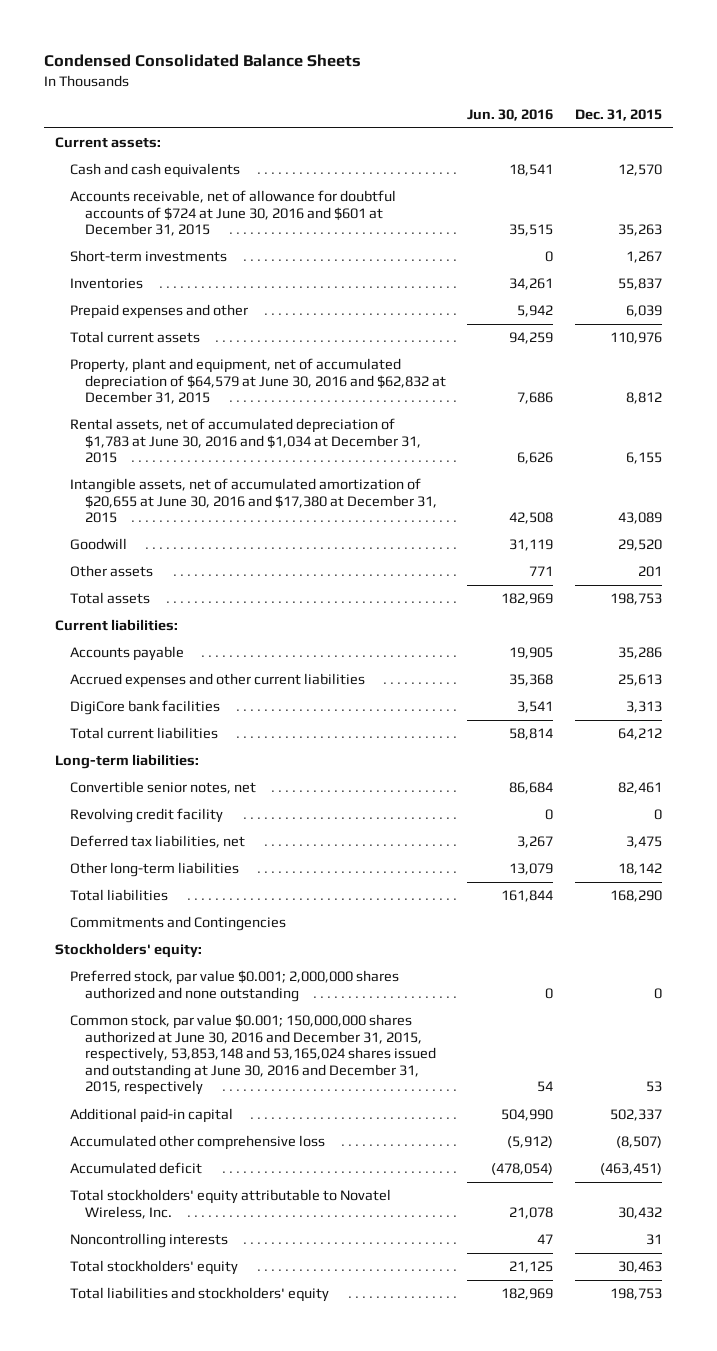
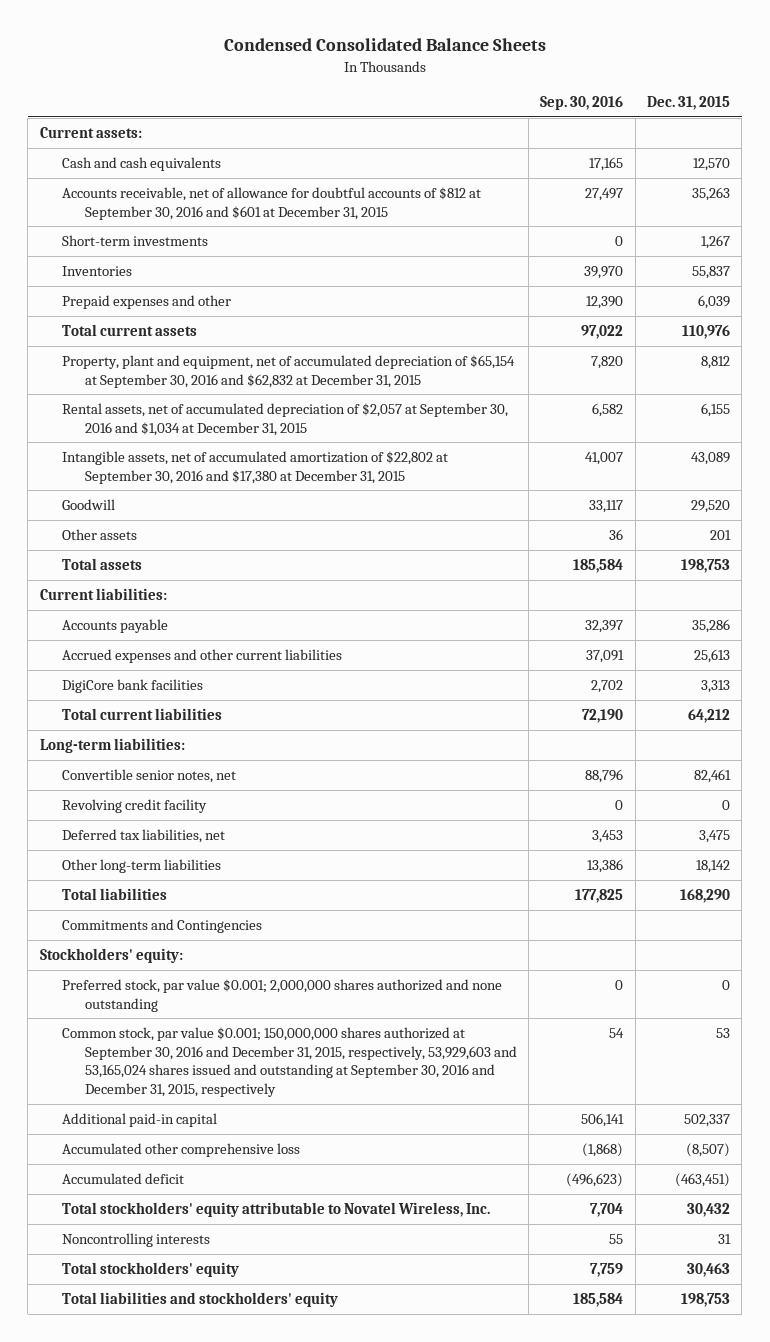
[467,108,554,121] Jun. 30, 2016 -> none
none -> [540,95,624,110] Sep. 30, 2016
[69,190,396,237] Accounts receivable, net of allowance for doubtful accounts of $724 at June 30, 2016 and $601 at December 31, 2015 -> [62,187,482,220] Accounts receivable, net of allowance for doubtful accounts of $812 at September 30, 2016 and $601 at December 31, 2015
[69,358,446,405] Property, plant and equipment, net of accumulated depreciation of $64,579 at June 30, 2016 and $62,832 at December 31, 2015 -> [62,355,516,388] Property, plant and equipment, net of accumulated depreciation of $65,154 at September 30, 2016 and $62,832 at December 31, 2015
[69,418,421,464] Rental assets, net of accumulated depreciation of $1,783 at June 30, 2016 and $1,034 at December 31, 2015 -> [62,403,509,436] Rental assets, net of accumulated depreciation of $2,057 at September 30, 2016 and $1,034 at December 31, 2015
[69,478,437,524] Intangible assets, net of accumulated amortization of $20,655 at June 30, 2016 and $17,380 at December 31, 2015 -> [62,451,449,484] Intangible assets, net of accumulated amortization of $22,802 at September 30, 2016 and $17,380 at December 31, 2015
[69,1014,436,1096] Common stock, par value $0.001; 150,000,000 shares authorized at June 30, 2016 and December 31, 2015, respectively, 53,853,148 and 53,165,024 shares issued and outstanding at June 30, 2016 and December 31, 2015, respectively -> [62,1027,517,1097] Common stock, par value $0.001; 150,000,000 shares authorized at September 30, 2016 and December 31, 2015, respectively, 53,929,603 and 53,165,024 shares issued and outstanding at September 30, 2016 and December 31, 2015, respectively

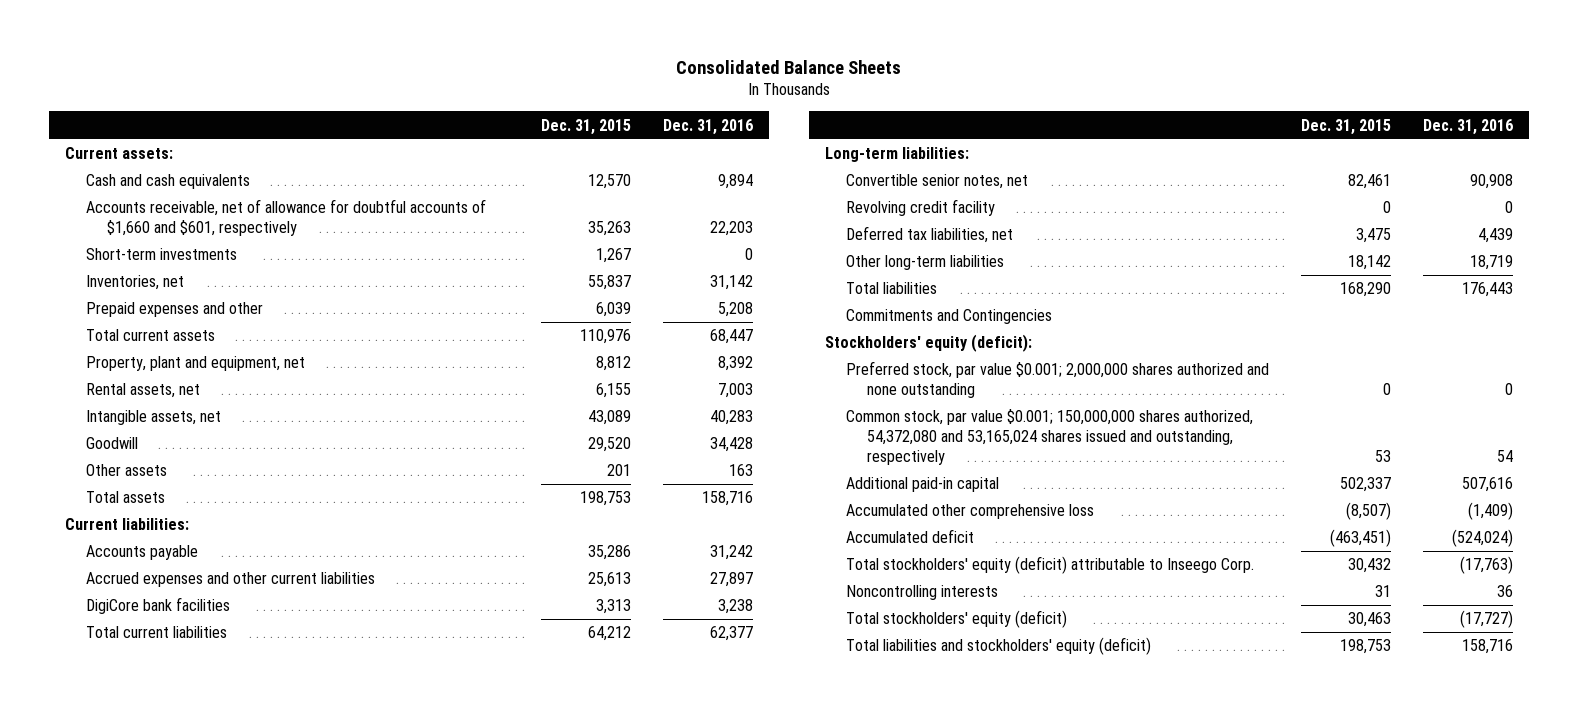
[223,38,546,52] Condensed Consolidated Balance Sheets -> [676,59,902,74] Consolidated Balance Sheets
[540,95,624,110] Sep. 30, 2016 -> none
none -> [663,118,754,135] Dec. 31, 2016
[62,187,482,220] Accounts receivable, net of allowance for doubtful accounts of $812 at September 30, 2016 and $601 at December 31, 2015 -> [86,199,487,237] Accounts receivable, net of allowance for doubtful accounts of $1,660 and $601, respectively
[62,266,133,277] Inventories -> [86,275,185,291] Inventories, net
[62,355,516,388] Property, plant and equipment, net of accumulated depreciation of $65,154 at September 30, 2016 and $62,832 at December 31, 2015 -> [86,356,306,372] Property, plant and equipment, net
[62,403,509,436] Rental assets, net of accumulated depreciation of $2,057 at September 30, 2016 and $1,034 at December 31, 2015 -> [86,383,201,399] Rental assets, net
[62,451,449,484] Intangible assets, net of accumulated amortization of $22,802 at September 30, 2016 and $17,380 at December 31, 2015 -> [86,410,222,426] Intangible assets, net
[39,948,183,964] Stockholders' equity: -> [825,334,1033,353] Stockholders' equity (deficit):
[62,1027,517,1097] Common stock, par value $0.001; 150,000,000 shares authorized at September 30, 2016 and December 31, 2015, respectively, 53,929,603 and 53,165,024 shares issued and outstanding at September 30, 2016 and December 31, 2015, respectively -> [846,409,1254,465] Common stock, par value $0.001; 150,000,000 shares authorized, 54,372,080 and 53,165,024 shares issued and outstanding, respectively
[62,1202,491,1218] Total stockholders' equity attributable to Novatel Wireless, Inc. -> [846,556,1255,575] Total stockholders' equity (deficit) attributable to Inseego Corp.
[62,1262,240,1278] Total stockholders' equity -> [846,610,1068,629] Total stockholders' equity (deficit)
[62,1292,339,1308] Total liabilities and stockholders' equity -> [846,637,1152,656] Total liabilities and stockholders' equity (deficit)

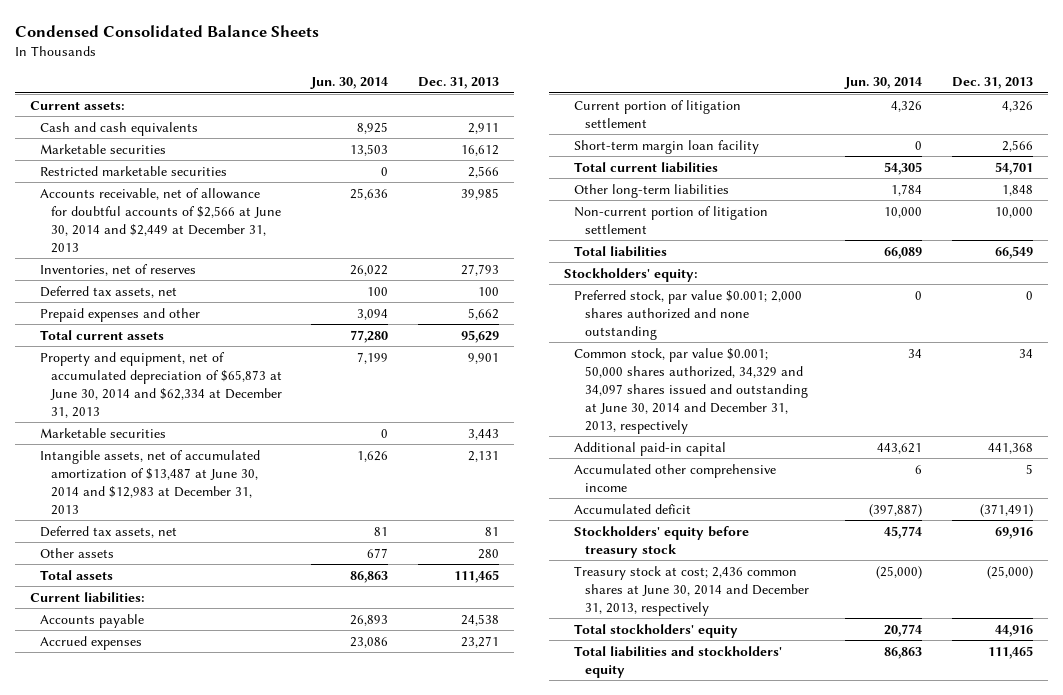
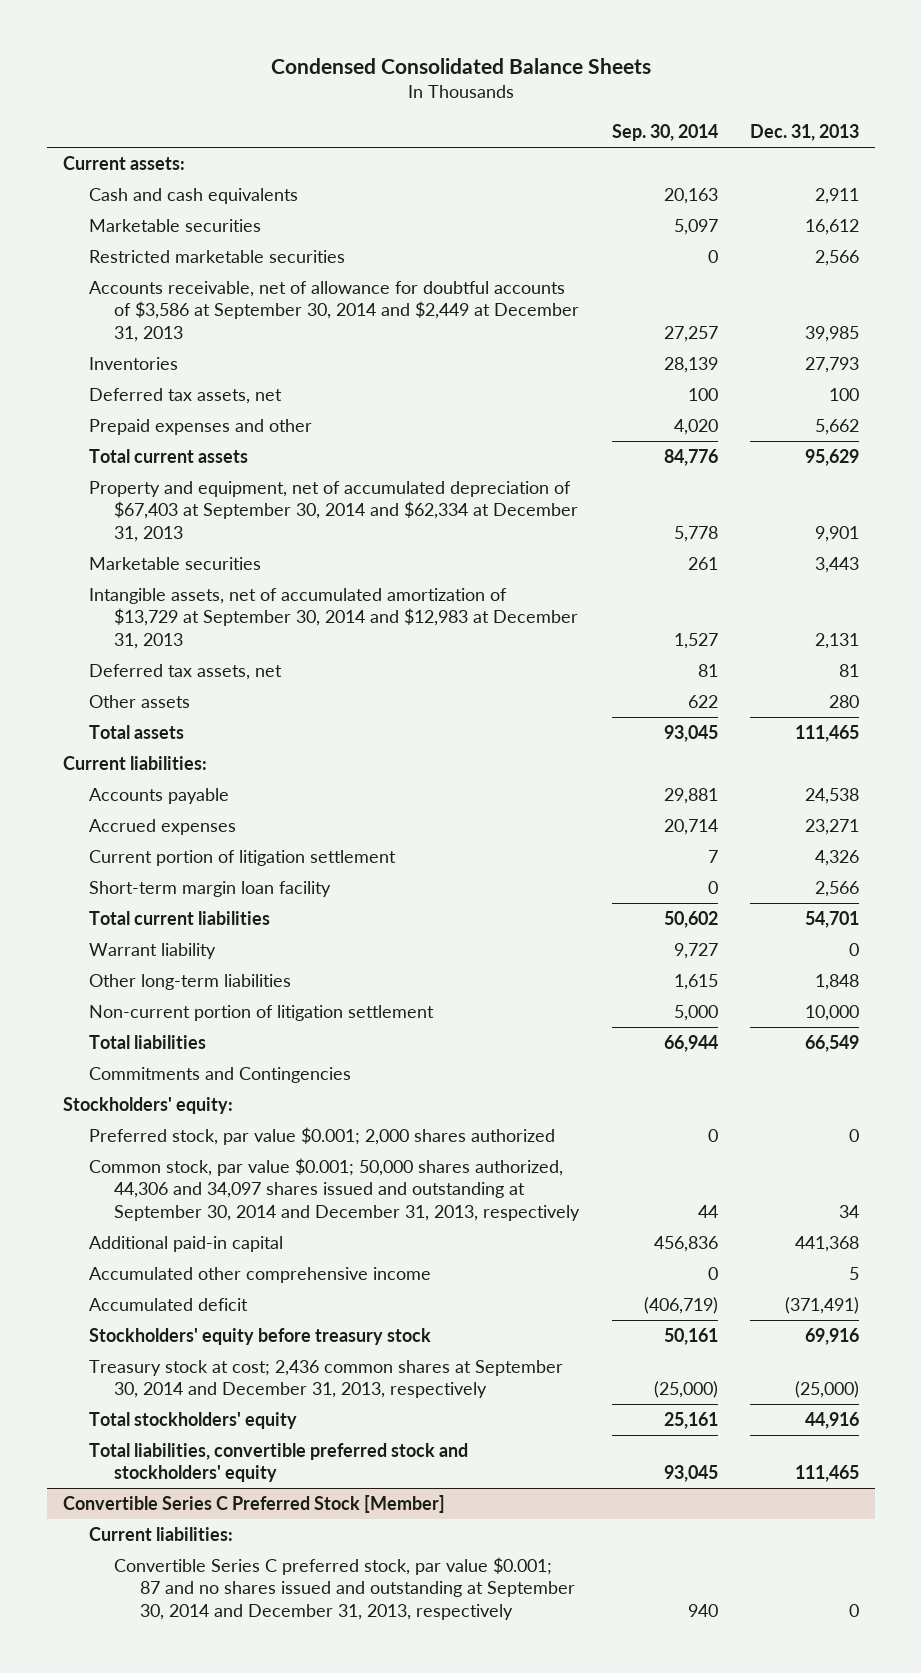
[310,77,389,90] Jun. 30, 2014 -> none
none -> [611,124,718,142] Sep. 30, 2014
[40,187,281,253] Accounts receivable, net of allowance for doubtful accounts of $2,566 at June 30, 2014 and $2,449 at December 31, 2013 -> [88,280,580,342] Accounts receivable, net of allowance for doubtful accounts of $3,586 at September 30, 2014 and $2,449 at December 31, 2013
[40,263,197,276] Inventories, net of reserves -> [88,356,178,370] Inventories
[40,351,282,418] Property and equipment, net of accumulated depreciation of $65,873 at June 30, 2014 and $62,334 at December 31, 2013 -> [88,480,579,542] Property and equipment, net of accumulated depreciation of $67,403 at September 30, 2014 and $62,334 at December 31, 2013
[40,449,261,515] Intangible assets, net of accumulated amortization of $13,487 at June 30, 2014 and $12,983 at December 31, 2013 -> [88,587,579,649] Intangible assets, net of accumulated amortization of $13,729 at September 30, 2014 and $12,983 at December 31, 2013
none -> [88,942,216,959] Warrant liability
none -> [88,1066,351,1083] Commitments and Contingencies
[574,289,803,340] Preferred stock, par value $0.001; 2,000 shares authorized and none outstanding -> [88,1126,555,1145] Preferred stock, par value $0.001; 2,000 shares authorized
[574,347,808,434] Common stock, par value $0.001; 50,000 shares authorized, 34,329 and 34,097 shares issued and outstanding at June 30, 2014 and December 31, 2013, respectively -> [88,1157,581,1221] Common stock, par value $0.001; 50,000 shares authorized, 44,306 and 34,097 shares issued and outstanding at September 30, 2014 and December 31, 2013, respectively
[574,565,809,616] Treasury stock at cost; 2,436 common shares at June 30, 2014 and December 31, 2013, respectively -> [88,1359,563,1399] Treasury stock at cost; 2,436 common shares at September 30, 2014 and December 31, 2013, respectively
[574,645,783,678] Total liabilities and stockholders' equity -> [88,1442,468,1483] Total liabilities, convertible preferred stock and stockholders' equity
none -> [62,1494,445,1513] Convertible Series C Preferred Stock [Member]
none -> [88,1526,233,1541] Current liabilities:
none -> [114,1556,576,1620] Convertible Series C preferred stock, par value $0.001; 87 and no shares issued and outstanding at September 30, 2014 and December 31, 2013, respectively

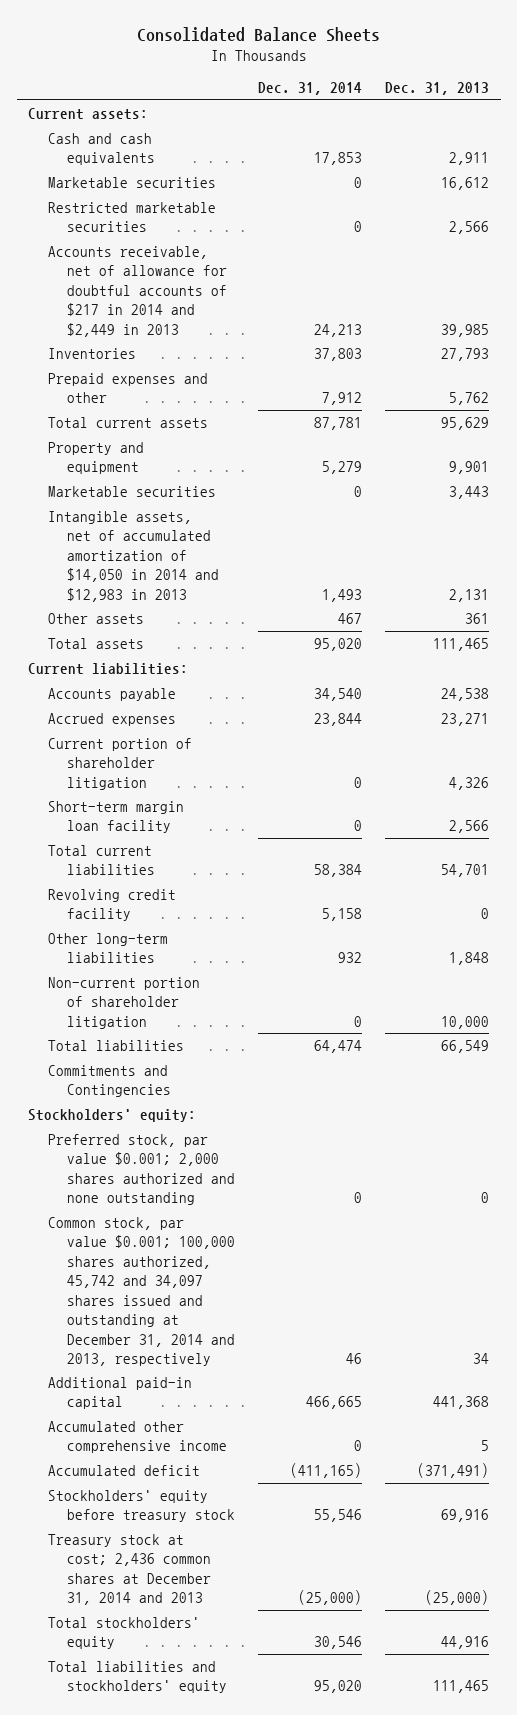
[270,58,651,75] Condensed Consolidated Balance Sheets -> [136,27,380,43] Consolidated Balance Sheets
[611,124,718,142] Sep. 30, 2014 -> none
none -> [258,82,363,96] Dec. 31, 2014
[88,280,580,342] Accounts receivable, net of allowance for doubtful accounts of $3,586 at September 30, 2014 and $2,449 at December 31, 2013 -> [47,246,228,337] Accounts receivable, net of allowance for doubtful accounts of $217 in 2014 and $2,449 in 2013
[88,387,282,404] Deferred tax assets, net -> none
[814,418,859,435] 5,662 -> [449,392,490,406] 5,762
[88,480,579,542] Property and equipment, net of accumulated depreciation of $67,403 at September 30, 2014 and $62,334 at December 31, 2013 -> [47,442,144,475] Property and equipment
[88,663,282,680] Deferred tax assets, net -> none
[88,587,579,649] Intangible assets, net of accumulated amortization of $13,729 at September 30, 2014 and $12,983 at December 31, 2013 -> [47,511,220,602] Intangible assets, net of accumulated amortization of $14,050 in 2014 and $12,983 in 2013
[828,694,859,708] 280 -> [465,613,490,625] 361
[88,849,396,866] Current portion of litigation settlement -> [47,738,192,790] Current portion of shareholder litigation
[88,942,216,959] Warrant liability -> none
none -> [47,889,176,922] Revolving credit facility
[88,1004,434,1021] Non-current portion of litigation settlement -> [47,977,200,1029] Non-current portion of shareholder litigation
[88,1126,555,1145] Preferred stock, par value $0.001; 2,000 shares authorized -> [47,1134,236,1206] Preferred stock, par value $0.001; 2,000 shares authorized and none outstanding
[88,1157,581,1221] Common stock, par value $0.001; 50,000 shares authorized, 44,306 and 34,097 shares issued and outstanding at September 30, 2014 and December 31, 2013, respectively -> [47,1217,236,1366] Common stock, par value $0.001; 100,000 shares authorized, 45,742 and 34,097 shares issued and outstanding at December 31, 2014 and 2013, respectively
[88,1359,563,1399] Treasury stock at cost; 2,436 common shares at September 30, 2014 and December 31, 2013, respectively -> [47,1534,212,1606] Treasury stock at cost; 2,436 common shares at December 31, 2014 and 2013
[62,1494,445,1513] Convertible Series C Preferred Stock [Member] -> none
[88,1526,233,1541] Current liabilities: -> none
[114,1556,576,1620] Convertible Series C preferred stock, par value $0.001; 87 and no shares issued and outstanding at September 30, 2014 and December 31, 2013, respectively -> none
[88,1442,468,1483] Total liabilities, convertible preferred stock and stockholders' equity -> [47,1661,228,1694] Total liabilities and stockholders' equity

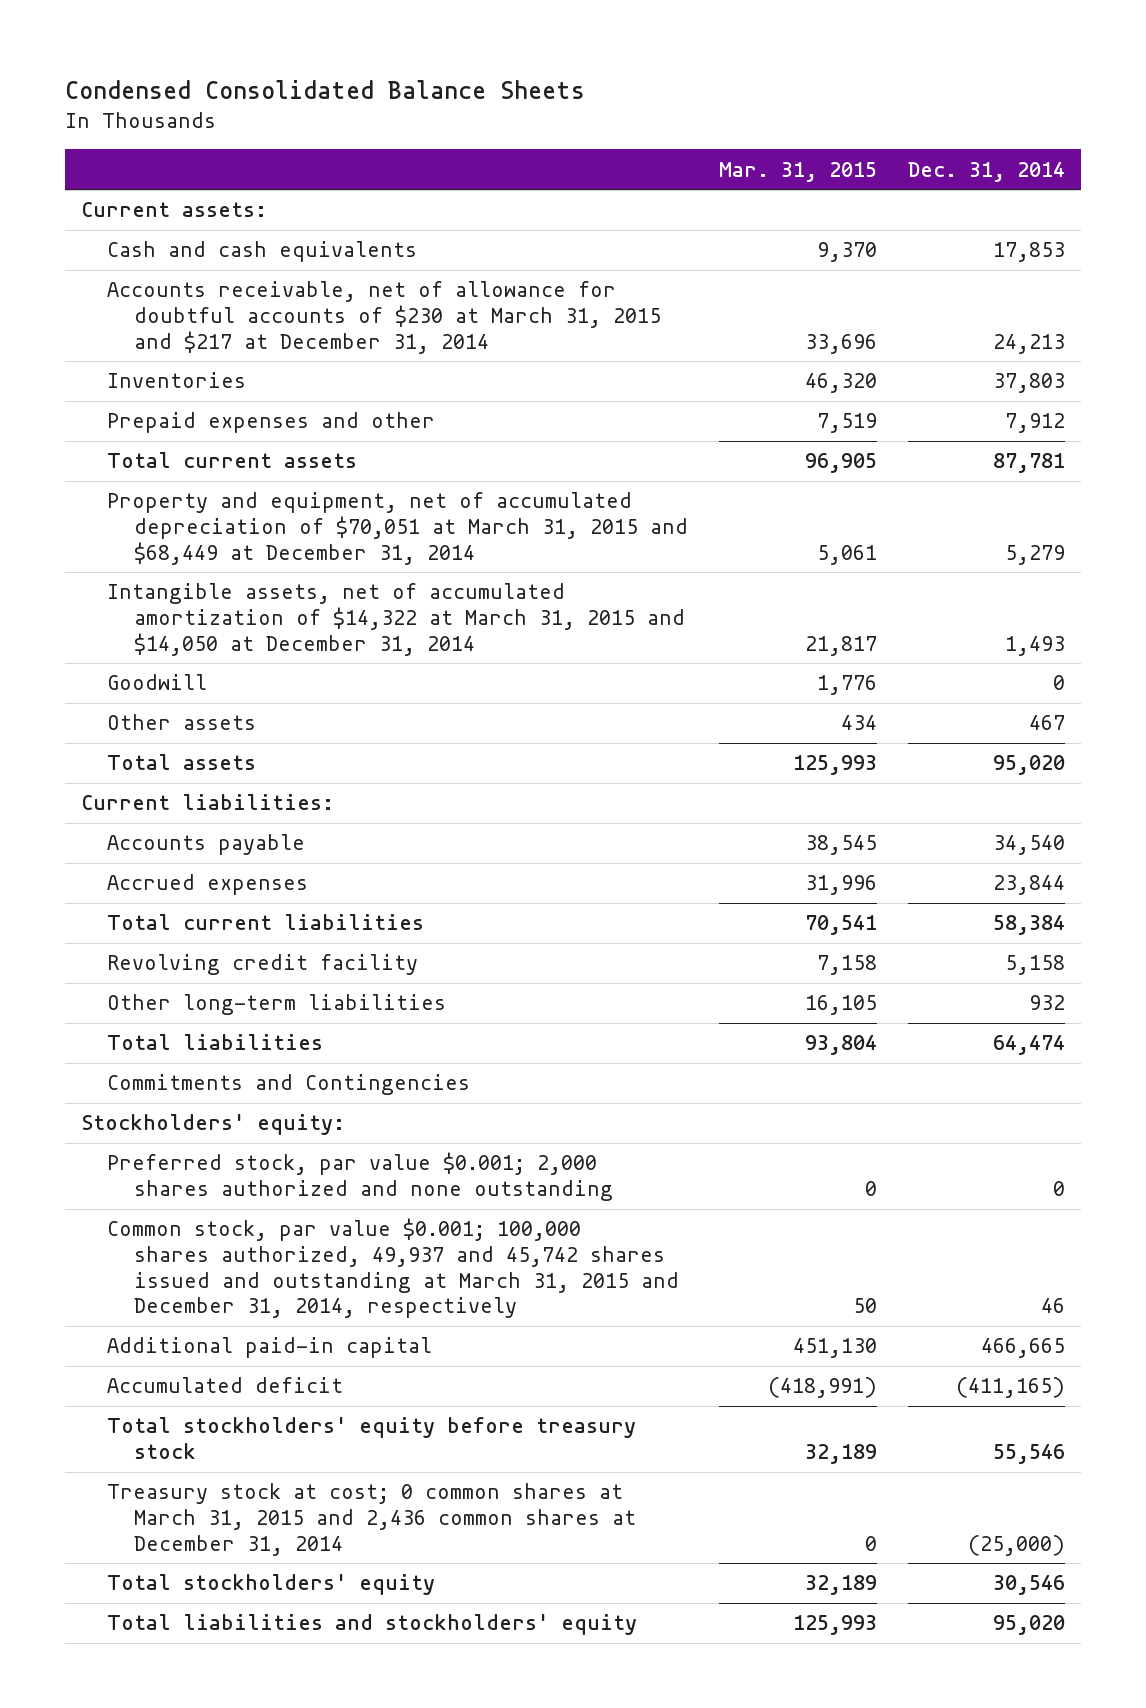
[136,27,380,43] Consolidated Balance Sheets -> [65,79,586,99] Condensed Consolidated Balance Sheets
[385,82,490,96] Dec. 31, 2013 -> none
none -> [719,161,878,182] Mar. 31, 2015
[47,177,216,189] Marketable securities -> none
[47,202,216,233] Restricted marketable securities -> none
[47,246,228,337] Accounts receivable, net of allowance for doubtful accounts of $217 in 2014 and $2,449 in 2013 -> [107,281,661,354] Accounts receivable, net of allowance for doubtful accounts of $230 at March 31, 2015 and $217 at December 31, 2014
[47,486,216,498] Marketable securities -> none
[47,442,144,475] Property and equipment -> [107,492,688,565] Property and equipment, net of accumulated depreciation of $70,051 at March 31, 2015 and $68,449 at December 31, 2014
[47,511,220,602] Intangible assets, net of accumulated amortization of $14,050 in 2014 and $12,983 in 2013 -> [107,583,685,656] Intangible assets, net of accumulated amortization of $14,322 at March 31, 2015 and $14,050 at December 31, 2014
none -> [107,674,208,691] Goodwill
[47,738,192,790] Current portion of shareholder litigation -> none
[47,801,184,834] Short-term margin loan facility -> none
[47,977,200,1029] Non-current portion of shareholder litigation -> none
[47,1217,236,1366] Common stock, par value $0.001; 100,000 shares authorized, 45,742 and 34,097 shares issued and outstanding at December 31, 2014 and 2013, respectively -> [107,1218,679,1319] Common stock, par value $0.001; 100,000 shares authorized, 49,937 and 45,742 shares issued and outstanding at March 31, 2015 and December 31, 2014, respectively
[47,1421,228,1454] Accumulated other comprehensive income -> none
[47,1490,236,1523] Stockholders' equity before treasury stock -> [107,1417,637,1459] Total stockholders' equity before treasury stock
[47,1534,212,1606] Treasury stock at cost; 2,436 common shares at December 31, 2014 and 2013 -> [107,1483,636,1556] Treasury stock at cost; 0 common shares at March 31, 2015 and 2,436 common shares at December 31, 2014

